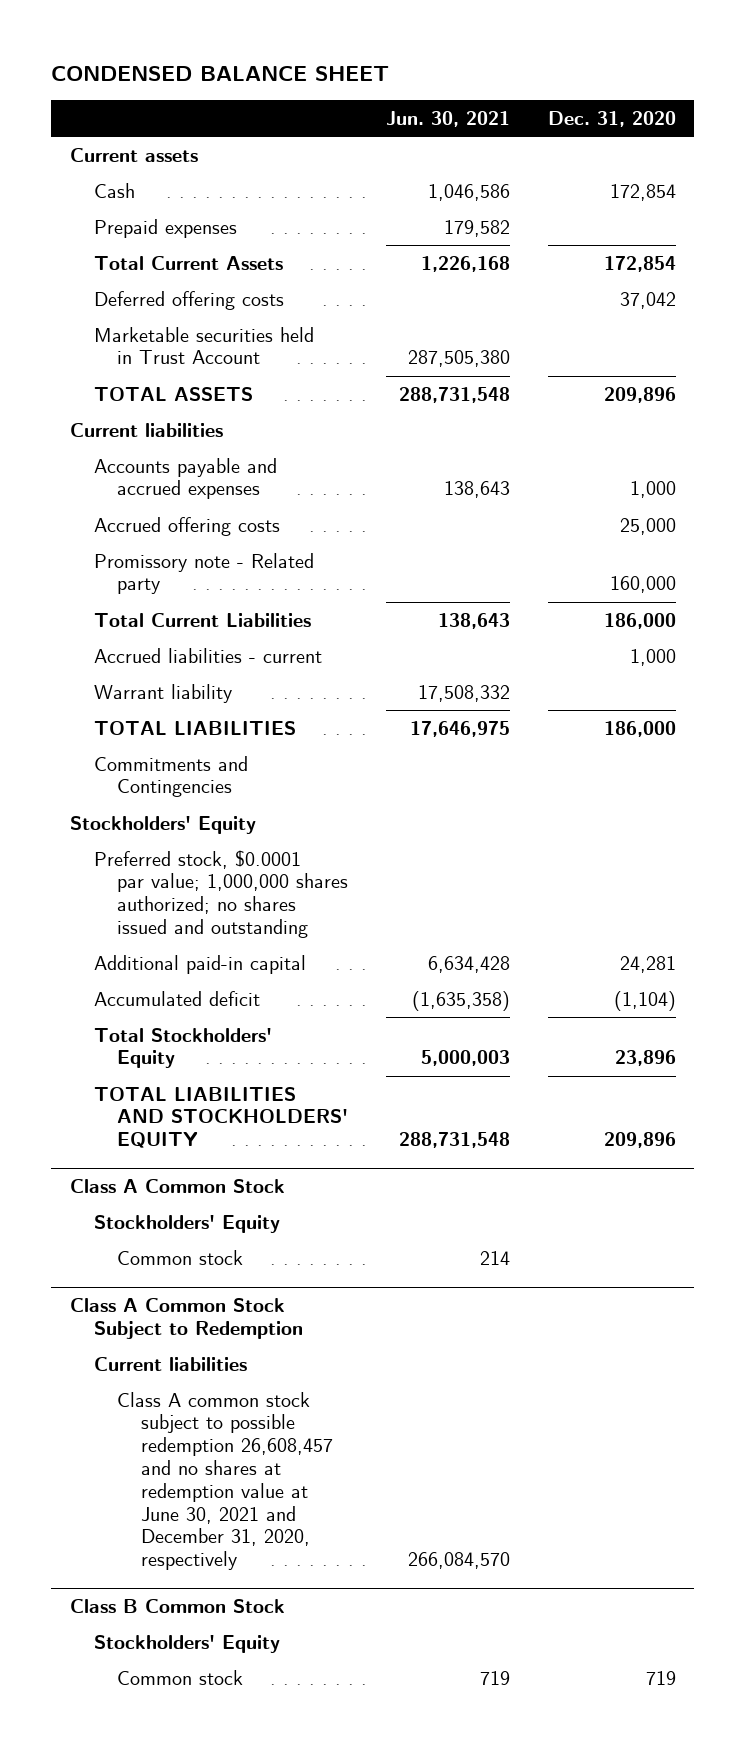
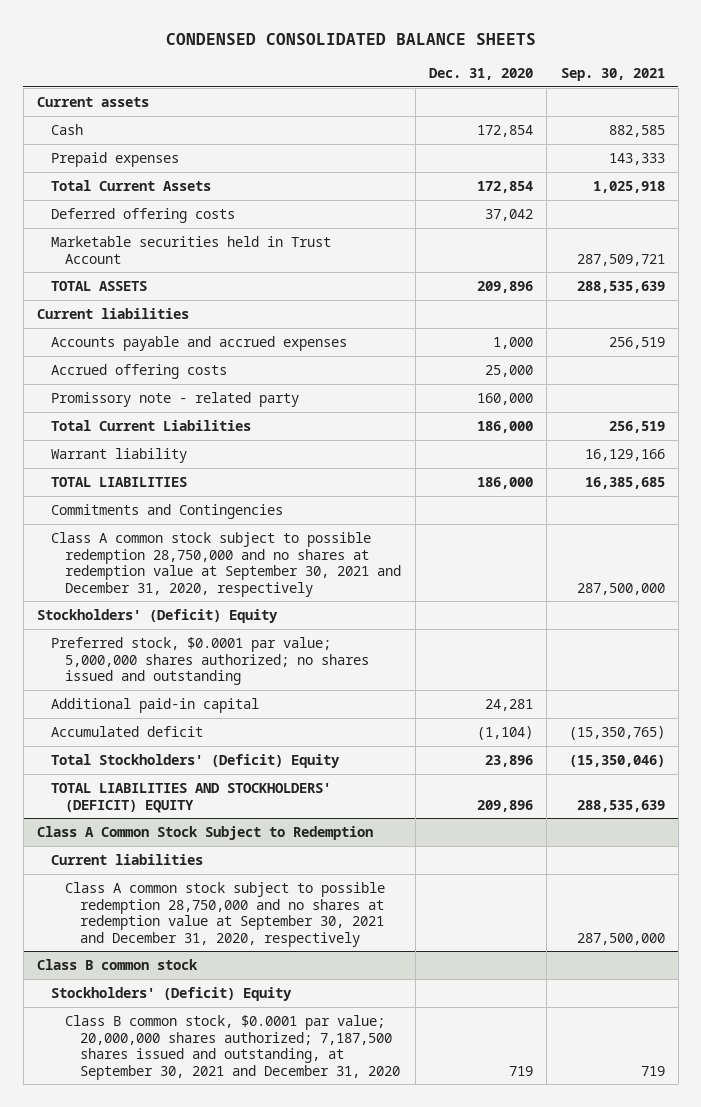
[51,66,390,82] CONDENSED BALANCE SHEET -> [165,32,536,45] CONDENSED CONSOLIDATED BALANCE SHEETS
[385,111,510,128] Jun. 30, 2021 -> none
none -> [560,67,665,81] Sep. 30, 2021
[93,552,314,595] Promissory note - Related party -> [51,391,300,407] Promissory note - related party
[93,647,322,663] Accrued liabilities - current -> none
none -> [51,531,402,597] Class A common stock subject to possible redemption 28,750,000 and no shares at redemption value at September 30, 2021 and December 31, 2020, respectively
[69,815,256,834] Stockholders' Equity -> [36,608,278,623] Stockholders' (Deficit) Equity
[93,849,349,938] Preferred stock, $0.0001 par value; 1,000,000 shares authorized; no shares issued and outstanding -> [51,636,370,686] Preferred stock, $0.0001 par value; 5,000,000 shares authorized; no shares issued and outstanding
[69,1179,285,1194] Class A Common Stock -> none
[93,1214,280,1233] Stockholders' Equity -> none
[117,1249,244,1265] Common stock -> none
[93,1027,272,1069] Total Stockholders' Equity -> [51,753,341,768] Total Stockholders' (Deficit) Equity
[93,1086,349,1149] TOTAL LIABILITIES AND STOCKHOLDERS' EQUITY -> [51,782,332,813] TOTAL LIABILITIES AND STOCKHOLDERS' (DEFICIT) EQUITY
[117,1391,334,1571] Class A common stock subject to possible redemption 26,608,457 and no shares at redemption value at June 30, 2021 and December 31, 2020, respectively -> [65,881,386,947] Class A common stock subject to possible redemption 28,750,000 and no shares at redemption value at September 30, 2021 and December 31, 2020, respectively
[69,1599,285,1614] Class B Common Stock -> [36,958,198,970] Class B common stock
[93,1634,280,1653] Stockholders' Equity -> [51,986,293,1001] Stockholders' (Deficit) Equity
[117,1669,244,1685] Common stock -> [65,1014,400,1080] Class B common stock, $0.0001 par value; 20,000,000 shares authorized; 7,187,500 shares issued and outstanding, at September 30, 2021 and December 31, 2020

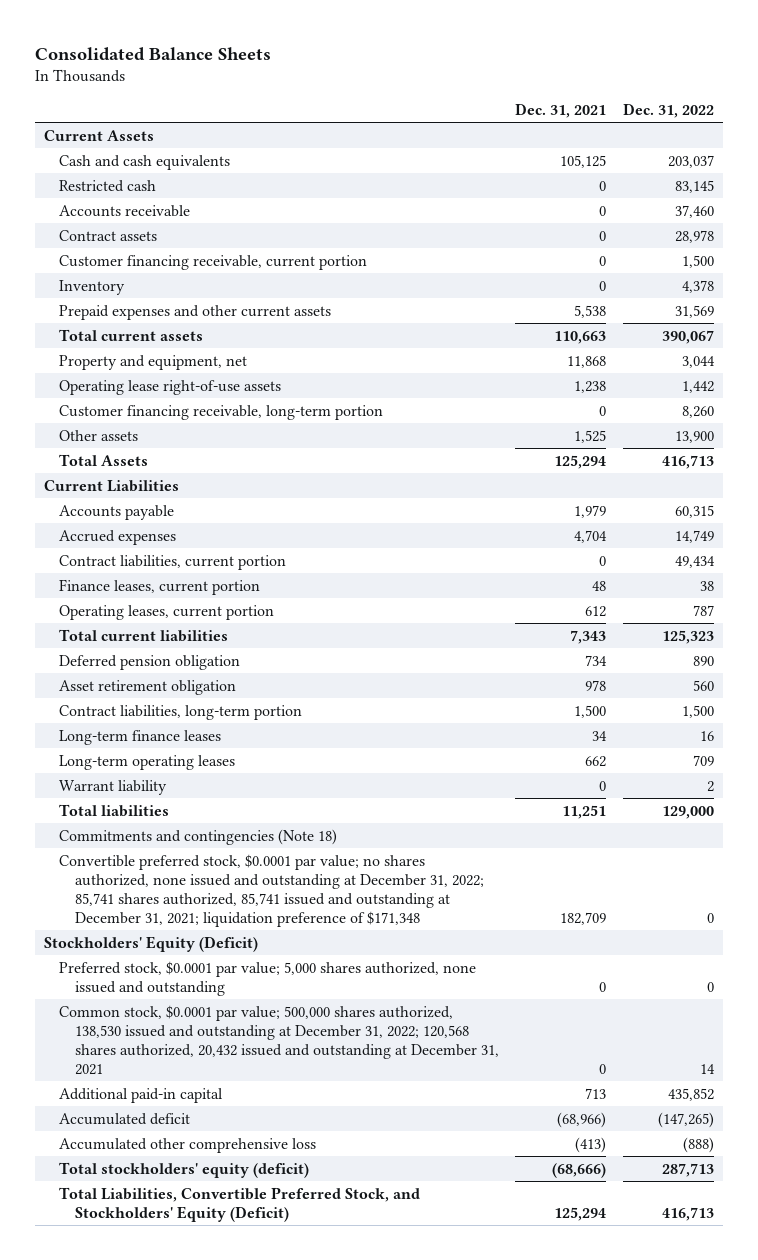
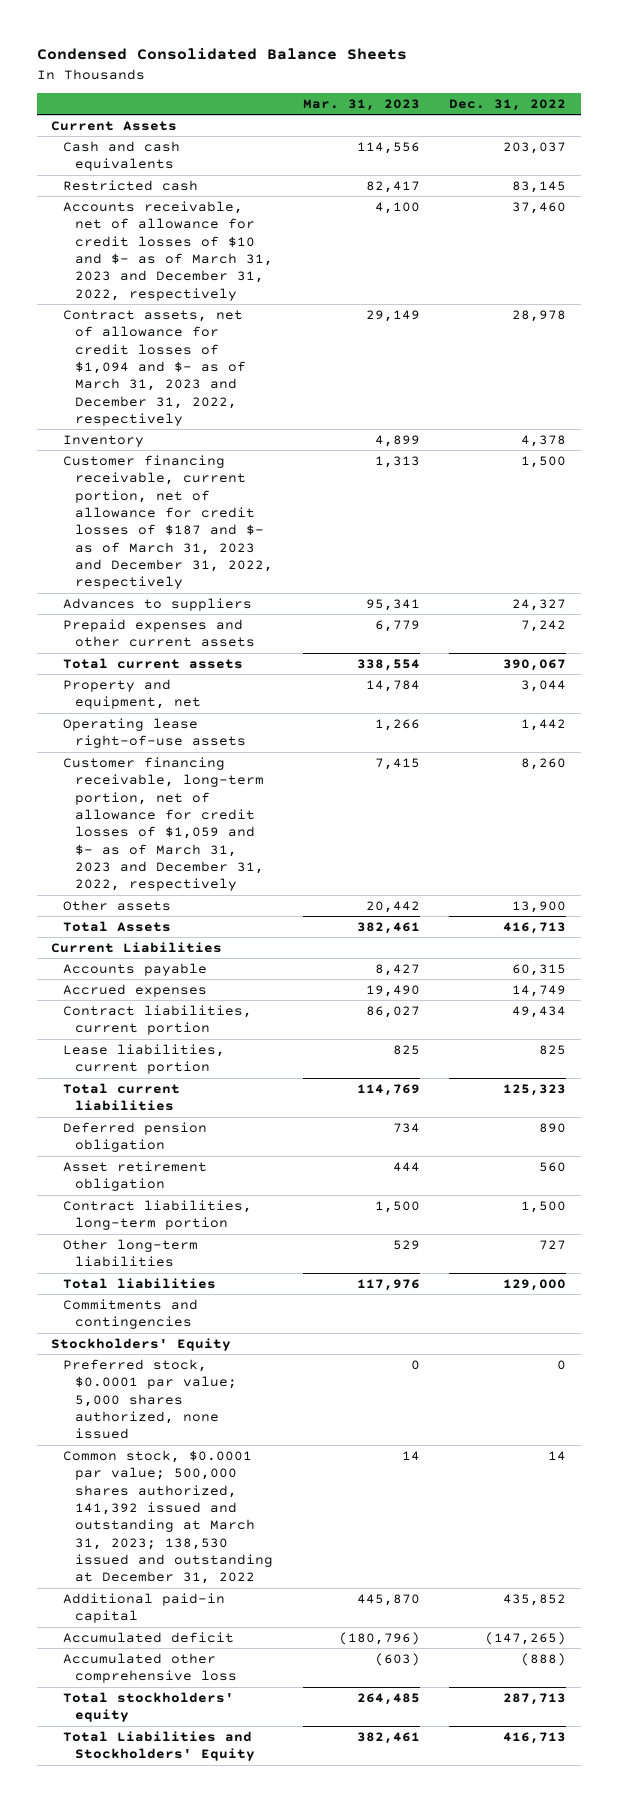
[35,46,272,61] Consolidated Balance Sheets -> [36,48,407,61] Condensed Consolidated Balance Sheets
[515,102,607,118] Dec. 31, 2021 -> none
none -> [302,98,420,111] Mar. 31, 2023
[59,254,368,270] Customer financing receivable, current portion -> none
[59,204,191,217] Accounts receivable -> [63,200,274,301] Accounts receivable, net of allowance for credit losses of $10 and $- as of March 31, 2023 and December 31, 2022, respectively
[59,229,158,241] Contract assets -> [63,309,247,427] Contract assets, net of allowance for credit losses of $1,094 and $- as of March 31, 2023 and December 31, 2022, respectively
none -> [63,454,274,590] Customer financing receivable, current portion, net of allowance for credit losses of $187 and $- as of March 31, 2023 and December 31, 2022, respectively
none -> [63,597,253,611] Advances to suppliers
[675,304,715,318] 31,569 -> [520,619,566,632] 7,242
[59,404,384,420] Customer financing receivable, long-term portion -> [63,756,265,892] Customer financing receivable, long-term portion, net of allowance for credit losses of $1,059 and $- as of March 31, 2023 and December 31, 2022, respectively
[59,578,261,595] Finance leases, current portion -> none
[59,604,275,620] Operating leases, current portion -> none
none -> [63,1043,226,1075] Lease liabilities, current portion
[59,729,222,745] Long-term finance leases -> none
[59,754,236,770] Long-term operating leases -> none
[59,779,168,795] Warrant liability -> none
none -> [63,1238,199,1268] Other long-term liabilities
[59,853,484,927] Convertible preferred stock, $0.0001 par value; no shares authorized, none issued and outstanding at December 31, 2022; 85,741 shares authorized, 85,741 issued and outstanding at December 31, 2021; liquidation preference of $171,348 -> none
[59,828,338,845] Commitments and contingencies (Note 18) -> [63,1298,199,1330] Commitments and contingencies
[43,935,258,952] Stockholders' Equity (Deficit) -> [51,1337,232,1351] Stockholders' Equity
[59,960,477,996] Preferred stock, $0.0001 par value; 5,000 shares authorized, none issued and outstanding -> [63,1358,238,1440] Preferred stock, $0.0001 par value; 5,000 shares authorized, none issued
[59,1004,499,1075] Common stock, $0.0001 par value; 500,000 shares authorized, 138,530 issued and outstanding at December 31, 2022; 120,568 shares authorized, 20,432 issued and outstanding at December 31, 2021 -> [63,1449,274,1585] Common stock, $0.0001 par value; 500,000 shares authorized, 141,392 issued and outstanding at March 31, 2023; 138,530 issued and outstanding at December 31, 2022
[59,1161,310,1178] Total stockholders' equity (deficit) -> [63,1691,235,1723] Total stockholders' equity
[59,1186,421,1222] Total Liabilities, Convertible Preferred Stock, and Stockholders' Equity (Deficit) -> [63,1730,256,1762] Total Liabilities and Stockholders' Equity

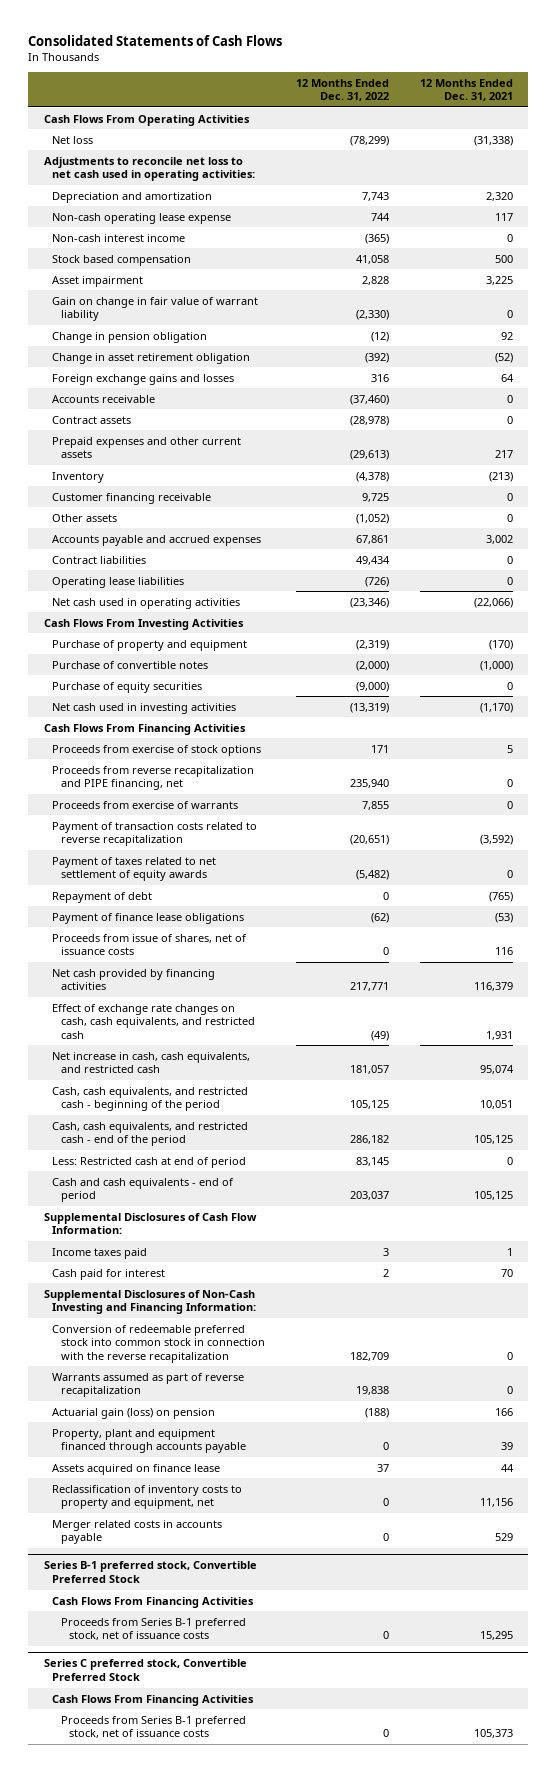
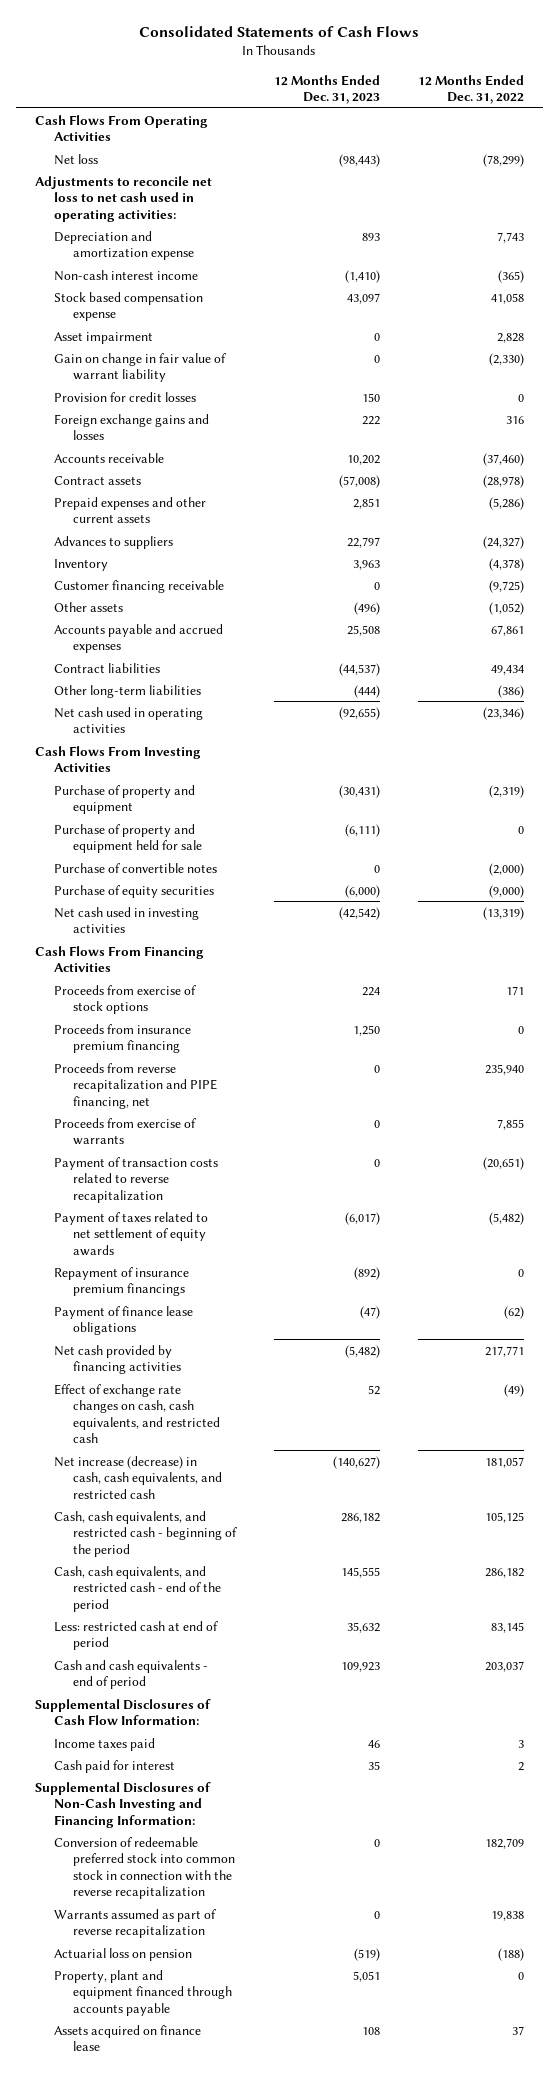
[419,78,513,102] 12 Months Ended Dec. 31, 2021 -> none
none -> [274,74,381,105] 12 Months Ended Dec. 31, 2023
[52,212,232,224] Non-cash operating lease expense -> none
[52,191,213,203] Depreciation and amortization -> [53,230,195,261] Depreciation and amortization expense
[52,254,192,266] Stock based compensation -> [53,291,203,322] Stock based compensation expense
[52,331,208,343] Change in pension obligation -> none
[52,352,251,364] Change in asset retirement obligation -> none
none -> [53,391,196,402] Provision for credit losses
[349,450,389,461] (29,613) -> [488,496,524,510] (5,286)
none -> [53,535,173,549] Advances to suppliers
[361,492,389,502] 9,725 -> [488,579,524,593] (9,725)
[52,576,185,588] Operating lease liabilities -> none
none -> [53,684,201,698] Other long-term liabilities
none -> [53,823,203,854] Purchase of property and equipment held for sale
none -> [53,1023,191,1054] Proceeds from insurance premium financing
[52,891,153,903] Repayment of debt -> none
none -> [53,1266,189,1297] Repayment of insurance premium financings
[52,933,248,956] Proceeds from issue of shares, net of issuance costs -> none
[52,1051,251,1074] Net increase in cash, cash equivalents, and restricted cash -> [53,1455,223,1499] Net increase (decrease) in cash, cash equivalents, and restricted cash
[52,1156,247,1168] Less: Restricted cash at end of period -> [53,1620,218,1651] Less: restricted cash at end of period
[52,1407,216,1419] Actuarial gain (loss) on pension -> [53,1947,192,1961] Actuarial loss on pension
[52,1484,243,1510] Reclassification of inventory costs to property and equipment, net -> none
[52,1519,223,1545] Merger related costs in accounts payable -> none
[43,1561,257,1584] Series B-1 preferred stock, Convertible Preferred Stock -> none
[52,1596,255,1608] Cash Flows From Financing Activities -> none
[60,1617,246,1641] Proceeds from Series B-1 preferred stock, net of issuance costs -> none
[43,1659,247,1682] Series C preferred stock, Convertible Preferred Stock -> none
[52,1694,255,1706] Cash Flows From Financing Activities -> none
[60,1715,246,1739] Proceeds from Series B-1 preferred stock, net of issuance costs -> none

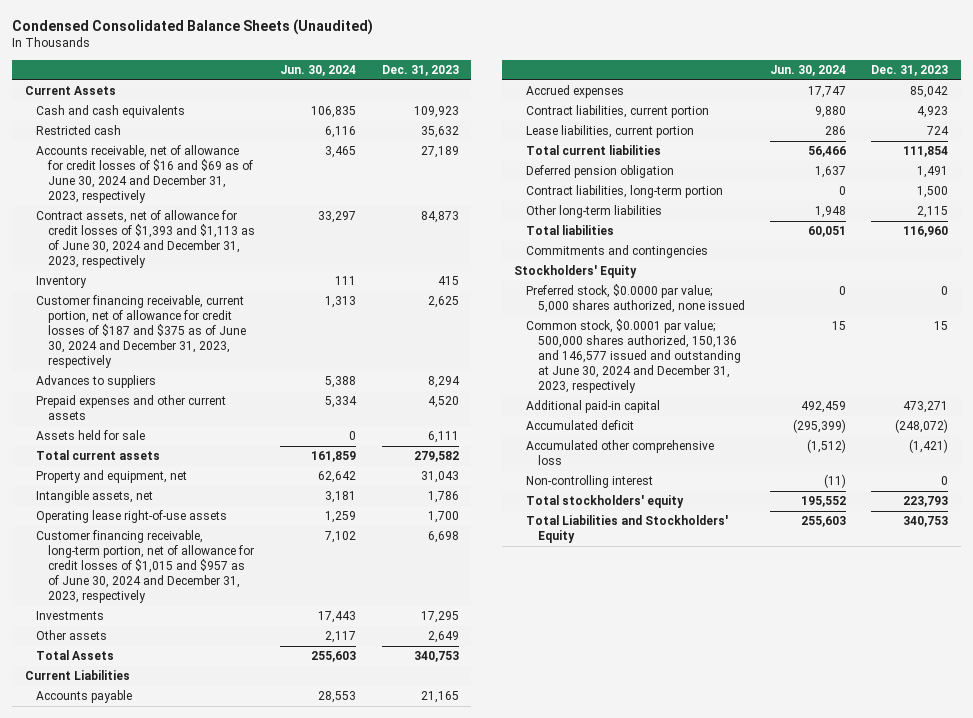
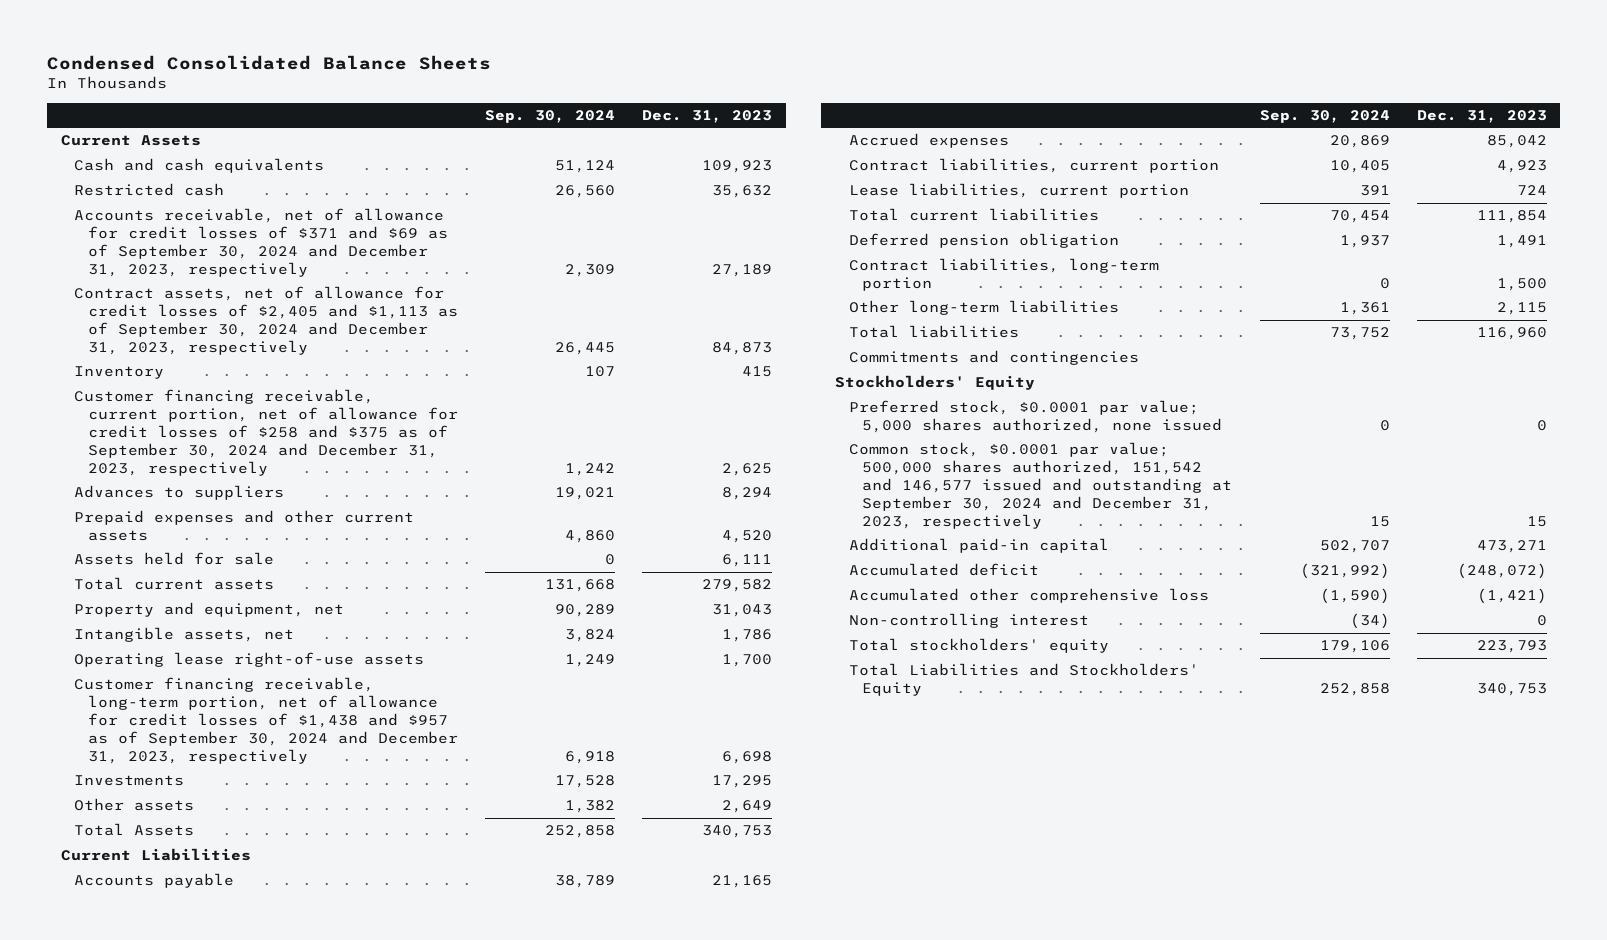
[12,19,374,36] Condensed Consolidated Balance Sheets (Unaudited) -> [46,55,491,71] Condensed Consolidated Balance Sheets
[280,65,357,77] Jun. 30, 2024 -> none
none -> [485,109,616,123] Sep. 30, 2024
[36,145,253,204] Accounts receivable, net of allowance for credit losses of $16 and $69 as of June 30, 2024 and December 31, 2023, respectively -> [74,208,448,278] Accounts receivable, net of allowance for credit losses of $371 and $69 as of September 30, 2024 and December 31, 2023, respectively
[36,210,255,269] Contract assets, net of allowance for credit losses of $1,393 and $1,113 as of June 30, 2024 and December 31, 2023, respectively -> [74,286,458,356] Contract assets, net of allowance for credit losses of $2,405 and $1,113 as of September 30, 2024 and December 31, 2023, respectively
[36,295,246,369] Customer financing receivable, current portion, net of allowance for credit losses of $187 and $375 as of June 30, 2024 and December 31, 2023, respectively -> [74,389,458,477] Customer financing receivable, current portion, net of allowance for credit losses of $258 and $375 as of September 30, 2024 and December 31, 2023, respectively
[36,530,254,604] Customer financing receivable, long-term portion, net of allowance for credit losses of $1,015 and $957 as of June 30, 2024 and December 31, 2023, respectively -> [74,677,458,765] Customer financing receivable, long-term portion, net of allowance for credit losses of $1,438 and $957 as of September 30, 2024 and December 31, 2023, respectively
[526,284,745,314] Preferred stock, $0.0000 par value; 5,000 shares authorized, none issued -> [848,400,1223,434] Preferred stock, $0.0001 par value; 5,000 shares authorized, none issued
[526,319,741,394] Common stock, $0.0001 par value; 500,000 shares authorized, 150,136 and 146,577 issued and outstanding at June 30, 2024 and December 31, 2023, respectively -> [848,442,1233,530] Common stock, $0.0001 par value; 500,000 shares authorized, 151,542 and 146,577 issued and outstanding at September 30, 2024 and December 31, 2023, respectively

